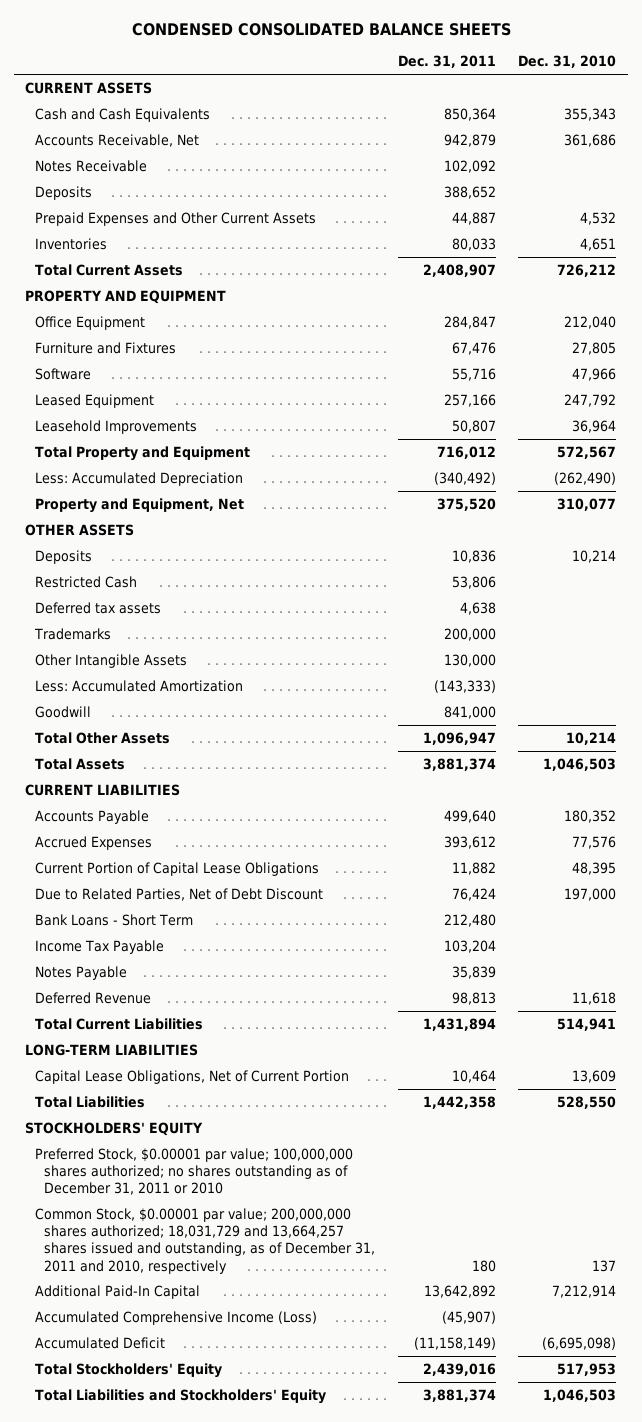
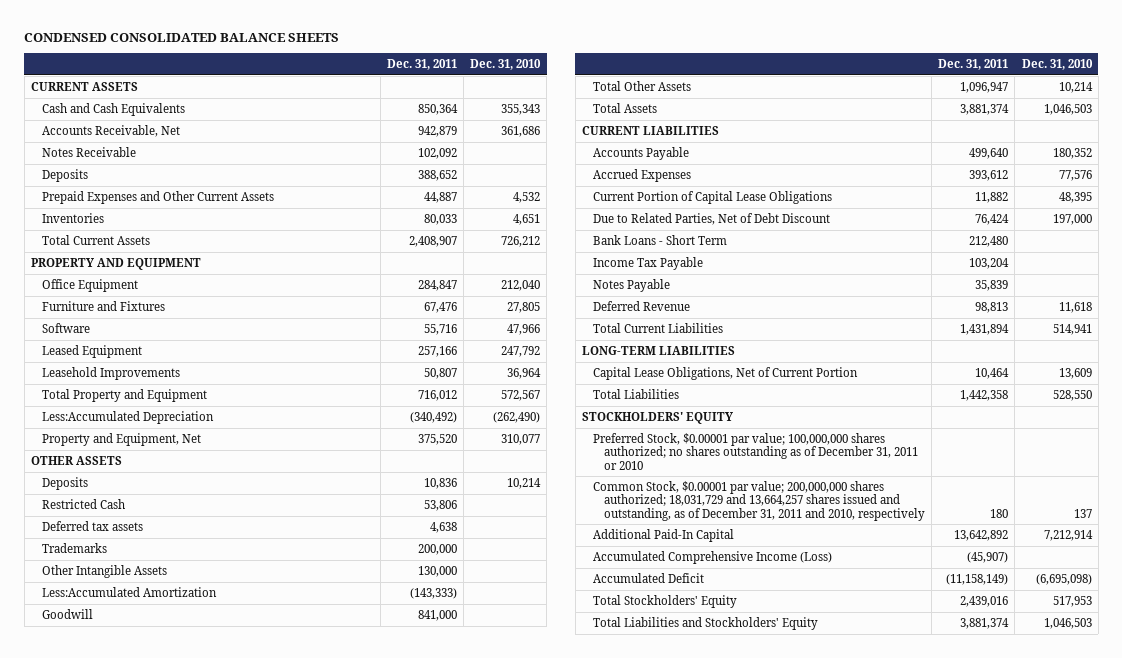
[34,471,243,486] Less: Accumulated Depreciation -> [41,410,214,424] Less:Accumulated Depreciation
[34,679,243,692] Less: Accumulated Amortization -> [41,586,217,597] Less:Accumulated Amortization

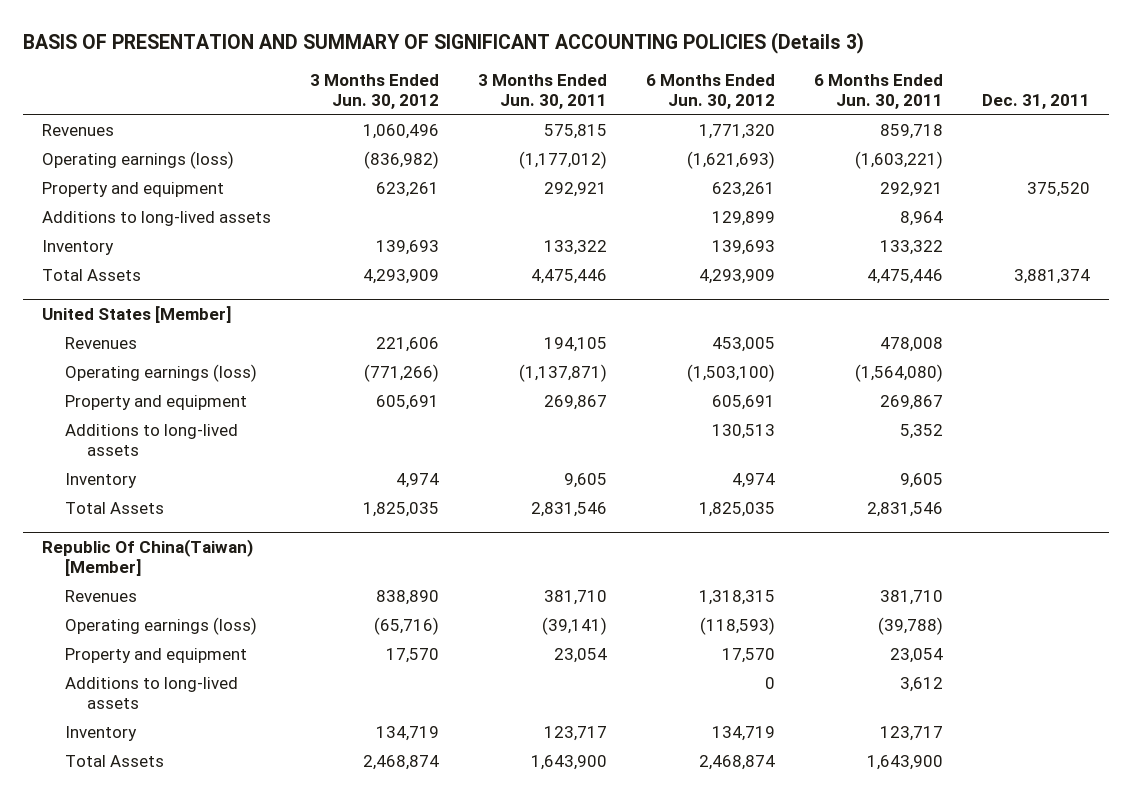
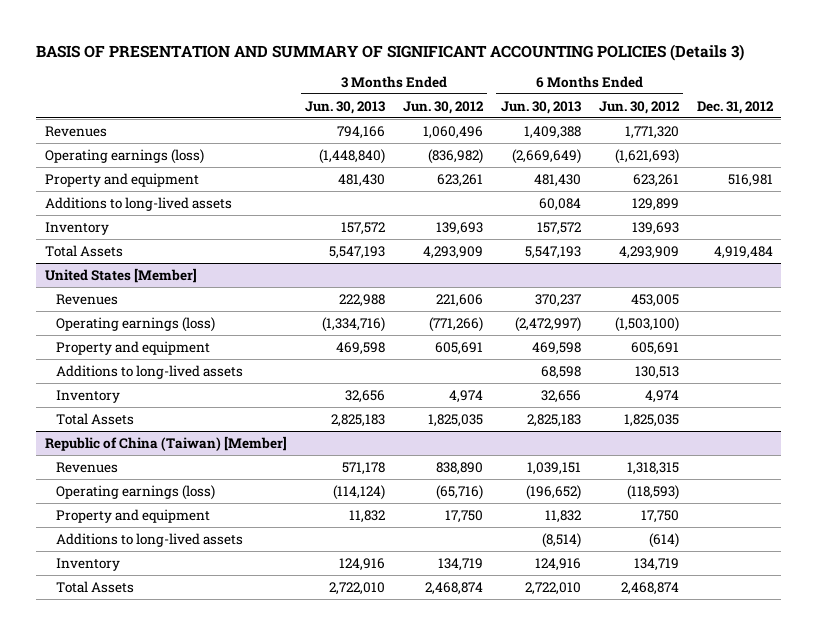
[478,74,608,109] 3 Months Ended Jun. 30, 2011 -> none
[813,74,943,109] 6 Months Ended Jun. 30, 2011 -> none
[981,93,1090,109] Dec. 31, 2011 -> none
none -> [304,100,385,114] Jun. 30, 2013
none -> [500,100,581,114] Jun. 30, 2013
none -> [696,100,774,114] Dec. 31, 2012
[42,539,254,577] Republic Of China(Taiwan) [Member] -> [45,435,288,451] Republic of China (Taiwan) [Member]
[386,648,440,664] 17,570 -> [444,509,483,523] 17,750
[721,648,775,664] 17,570 -> [640,509,679,523] 17,750
[764,677,775,690] 0 -> [648,532,679,548] (614)

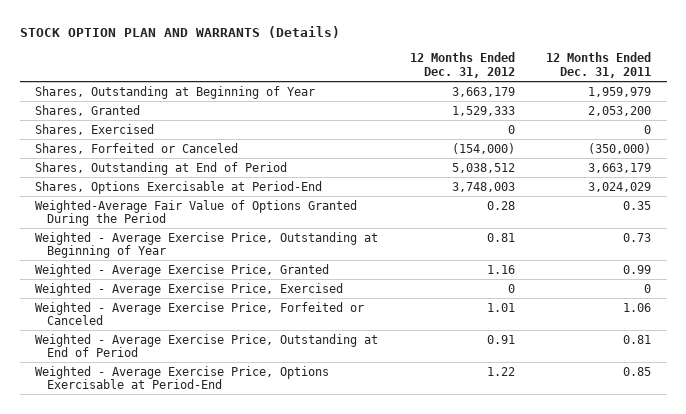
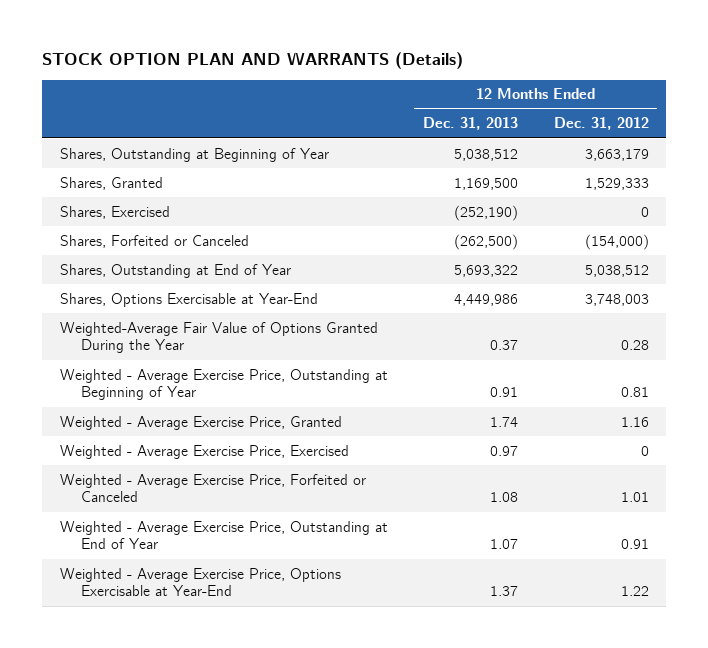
[545,52,651,79] 12 Months Ended Dec. 31, 2011 -> none
none -> [423,117,519,131] Dec. 31, 2013
[35,161,288,175] Shares, Outstanding at End of Period -> [59,263,291,278] Shares, Outstanding at End of Year
[35,180,323,194] Shares, Options Exercisable at Period-End -> [59,292,318,307] Shares, Options Exercisable at Year-End
[35,199,358,227] Weighted-Average Fair Value of Options Granted During the Period -> [59,321,378,354] Weighted-Average Fair Value of Options Granted During the Year
[35,333,379,358] Weighted - Average Exercise Price, Outstanding at End of Period -> [59,520,388,550] Weighted - Average Exercise Price, Outstanding at End of Year
[35,365,330,390] Weighted - Average Exercise Price, Options Exercisable at Period-End -> [59,567,341,597] Weighted - Average Exercise Price, Options Exercisable at Year-End

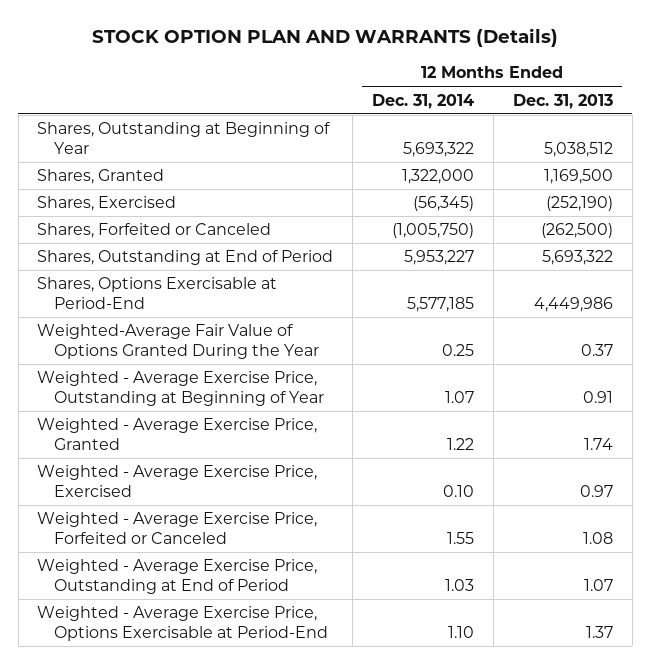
[553,117,649,131] Dec. 31, 2012 -> none
none -> [372,93,475,109] Dec. 31, 2014
[59,263,291,278] Shares, Outstanding at End of Year -> [37,250,334,266] Shares, Outstanding at End of Period
[59,292,318,307] Shares, Options Exercisable at Year-End -> [37,277,278,310] Shares, Options Exercisable at Period-End
[59,520,388,550] Weighted - Average Exercise Price, Outstanding at End of Year -> [37,559,318,595] Weighted - Average Exercise Price, Outstanding at End of Period
[59,567,341,597] Weighted - Average Exercise Price, Options Exercisable at Year-End -> [37,606,328,642] Weighted - Average Exercise Price, Options Exercisable at Period-End

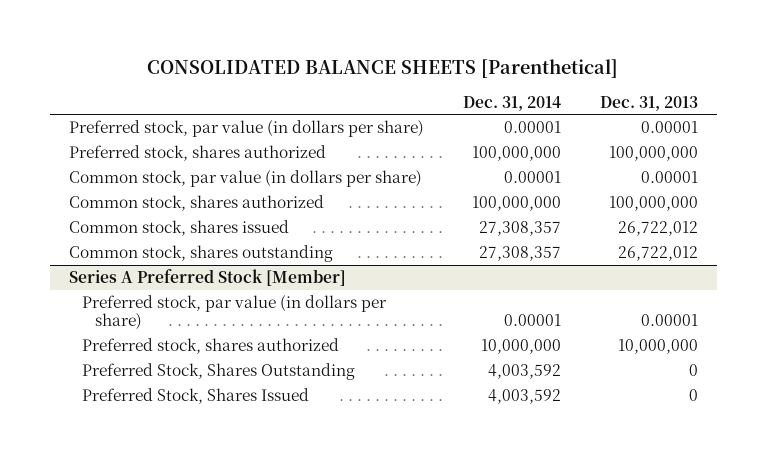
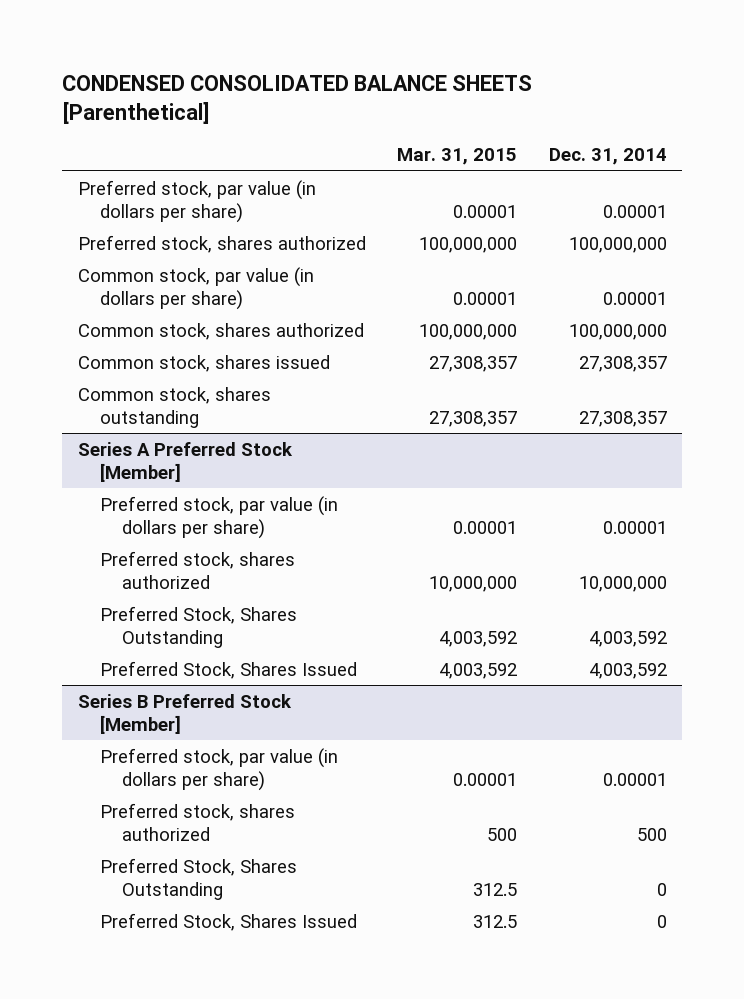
[147,58,619,78] CONSOLIDATED BALANCE SHEETS [Parenthetical] -> [61,74,532,124] CONDENSED CONSOLIDATED BALANCE SHEETS [Parenthetical]
[599,95,698,111] Dec. 31, 2013 -> none
none -> [397,148,518,166] Mar. 31, 2015
none -> [77,693,292,734] Series B Preferred Stock [Member]
none -> [100,747,339,791] Preferred stock, par value (in dollars per share)
none -> [100,802,296,841] Preferred stock, shares authorized
none -> [100,857,298,900] Preferred Stock, Shares Outstanding
none -> [100,912,358,931] Preferred Stock, Shares Issued

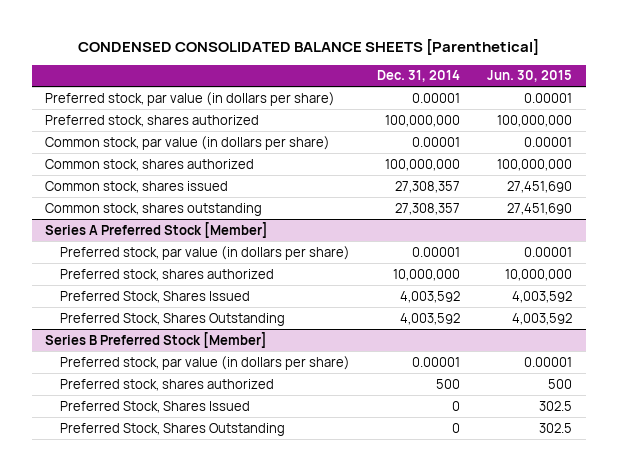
[397,148,518,166] Mar. 31, 2015 -> none
none -> [487,70,573,83] Jun. 30, 2015
[100,605,298,648] Preferred Stock, Shares Outstanding -> [60,312,286,326] Preferred Stock, Shares Outstanding
[100,857,298,900] Preferred Stock, Shares Outstanding -> [60,422,286,436] Preferred Stock, Shares Outstanding

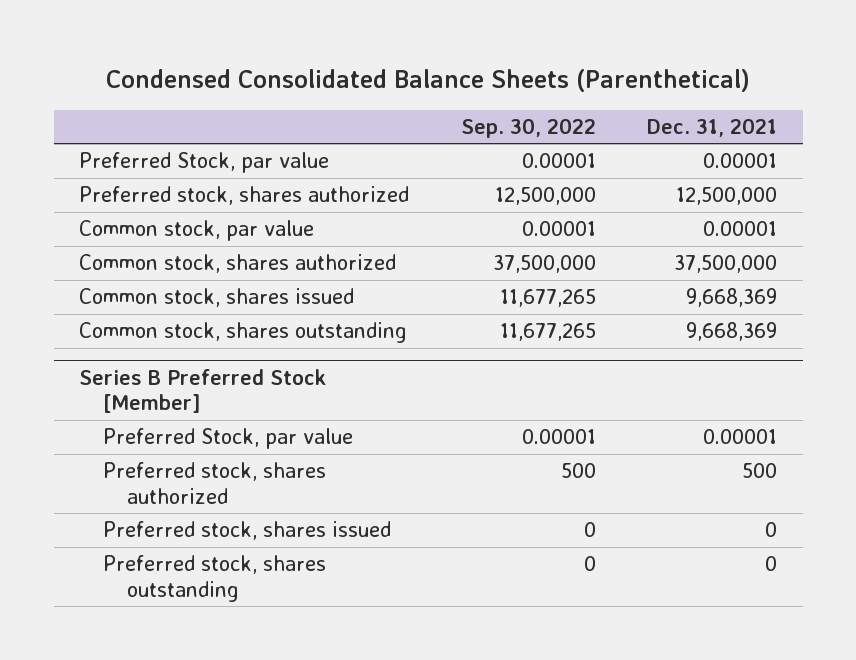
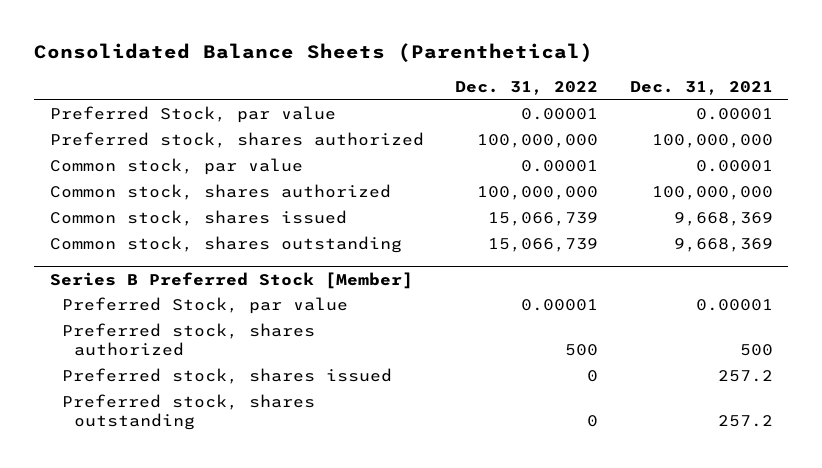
[106,68,751,92] Condensed Consolidated Balance Sheets (Parenthetical) -> [33,43,593,63] Consolidated Balance Sheets (Parenthetical)
[460,117,596,138] Sep. 30, 2022 -> none
none -> [455,81,599,96] Dec. 31, 2022
[676,187,778,206] 12,500,000 -> [651,134,773,149] 100,000,000
[674,255,778,274] 37,500,000 -> [651,186,773,201] 100,000,000
[765,522,778,538] 0 -> [717,370,773,383] 257.2
[765,556,778,572] 0 -> [717,415,773,428] 257.2

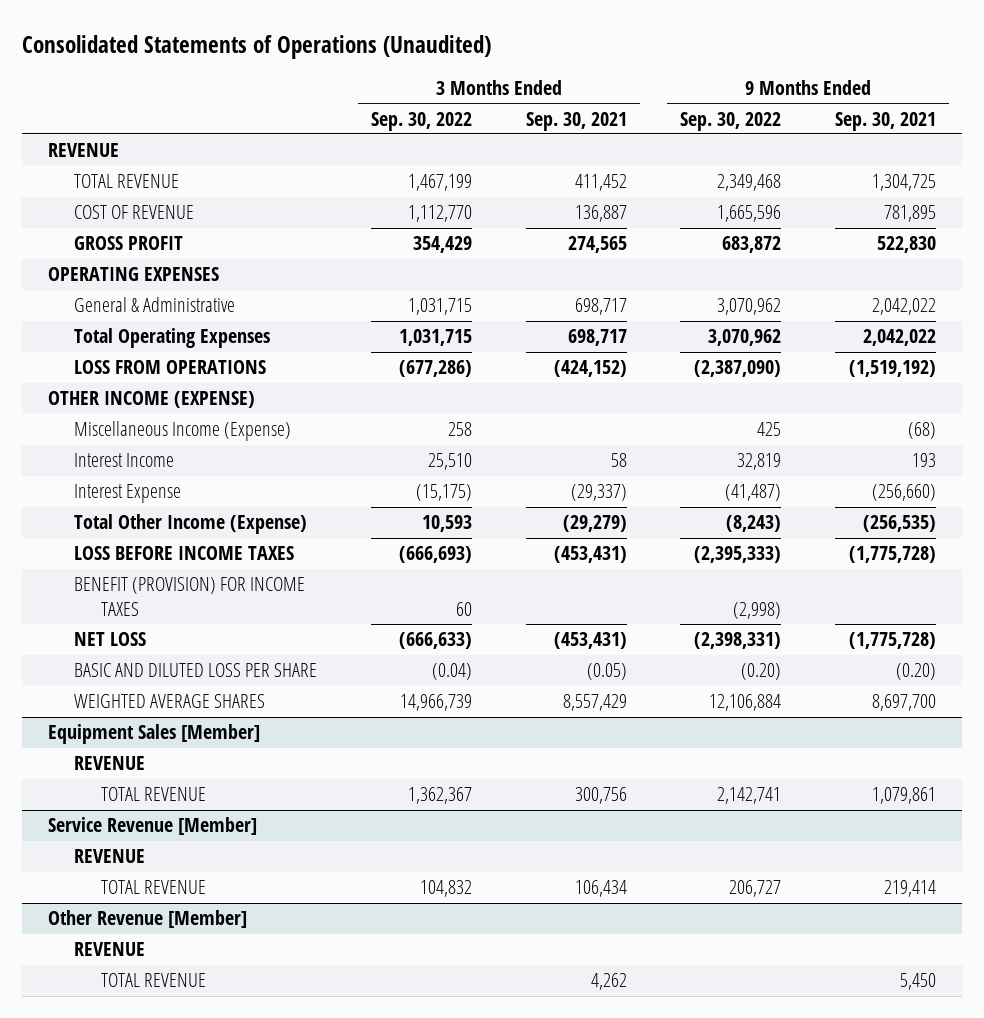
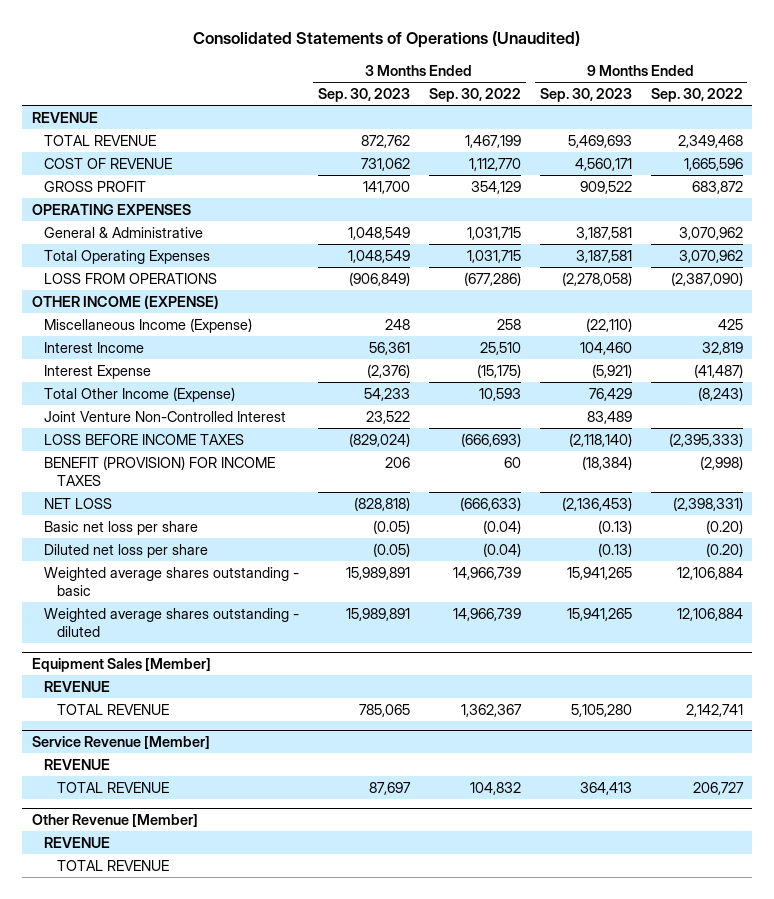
[525,111,627,131] Sep. 30, 2021 -> none
[834,111,936,131] Sep. 30, 2021 -> none
none -> [317,87,410,102] Sep. 30, 2023
none -> [539,87,632,102] Sep. 30, 2023
[413,236,473,254] 354,429 -> [470,180,521,194] 354,129
none -> [44,410,287,422] Joint Venture Non-Controlled Interest
[74,663,318,678] BASIC AND DILUTED LOSS PER SHARE -> [44,520,199,535] Basic net loss per share
none -> [44,543,209,558] Diluted net loss per share
[74,694,266,709] WEIGHTED AVERAGE SHARES -> [44,566,300,596] Weighted average shares outstanding - basic
none -> [44,607,300,637] Weighted average shares outstanding - diluted

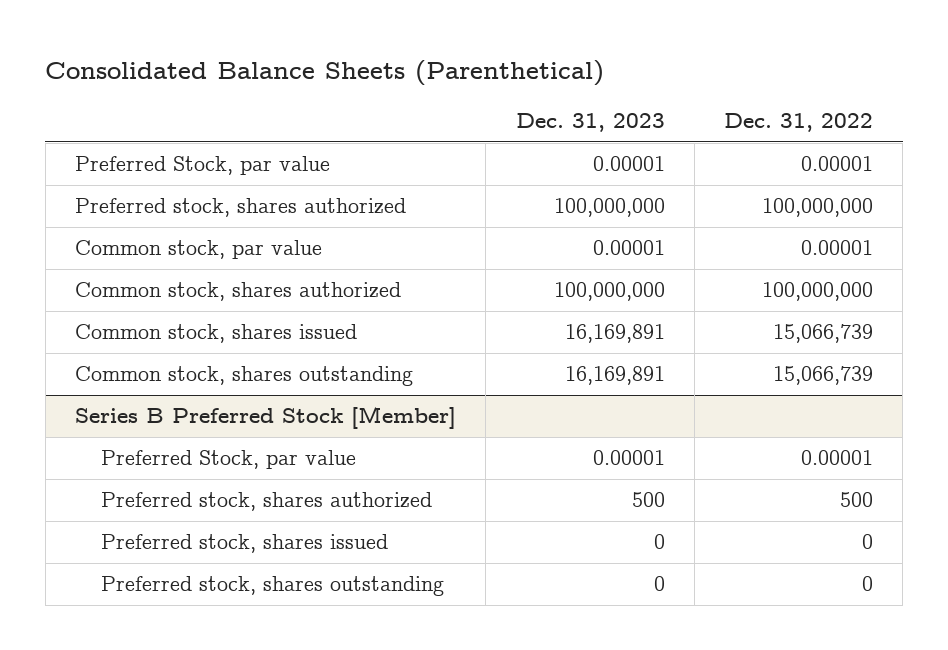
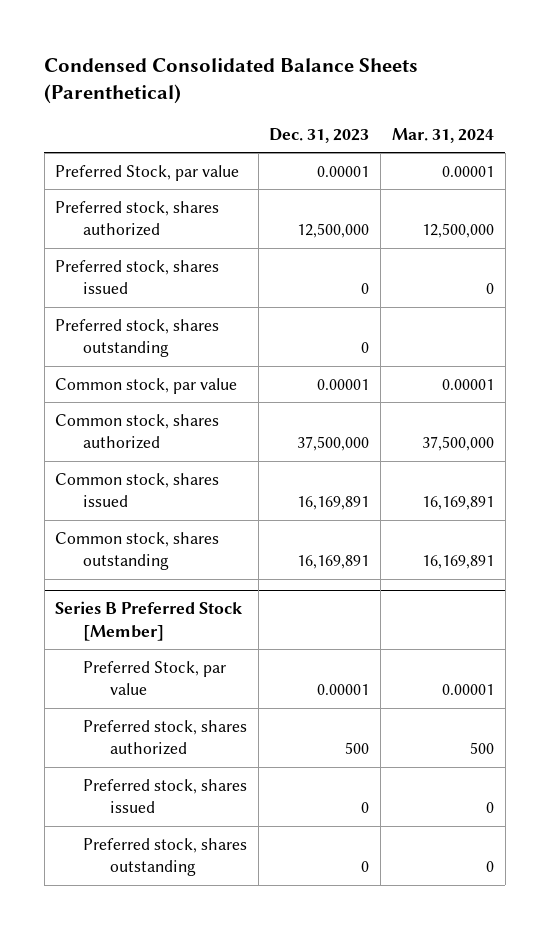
[45,59,605,86] Consolidated Balance Sheets (Parenthetical) -> [44,57,419,104] Condensed Consolidated Balance Sheets (Parenthetical)
[724,113,874,133] Dec. 31, 2022 -> none
none -> [391,128,494,144] Mar. 31, 2024
[553,198,665,218] 100,000,000 -> [297,223,370,239] 12,500,000
none -> [55,259,220,295] Preferred stock, shares issued
none -> [55,318,220,358] Preferred stock, shares outstanding
[553,282,665,302] 100,000,000 -> [297,436,370,452] 37,500,000

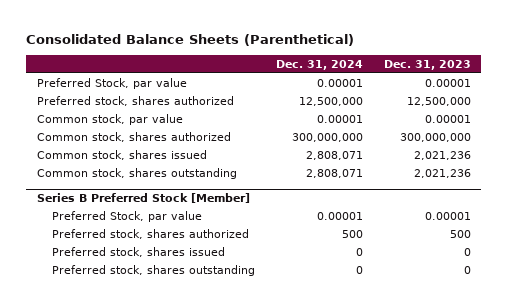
[44,57,419,104] Condensed Consolidated Balance Sheets (Parenthetical) -> [26,33,355,46] Consolidated Balance Sheets (Parenthetical)
[391,128,494,144] Mar. 31, 2024 -> none
none -> [275,59,363,70] Dec. 31, 2024
[55,259,220,295] Preferred stock, shares issued -> none
[55,318,220,358] Preferred stock, shares outstanding -> none
[297,436,370,452] 37,500,000 -> [399,132,471,142] 300,000,000
[297,496,370,511] 16,169,891 -> [413,150,471,160] 2,021,236
[297,555,370,570] 16,169,891 -> [413,168,471,178] 2,021,236

